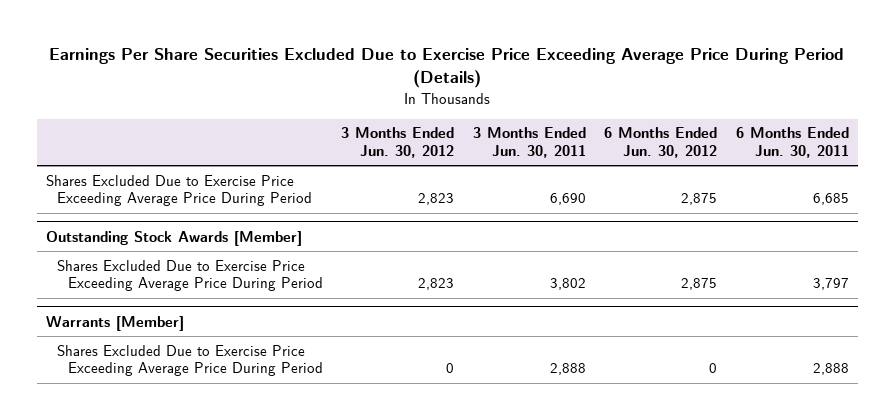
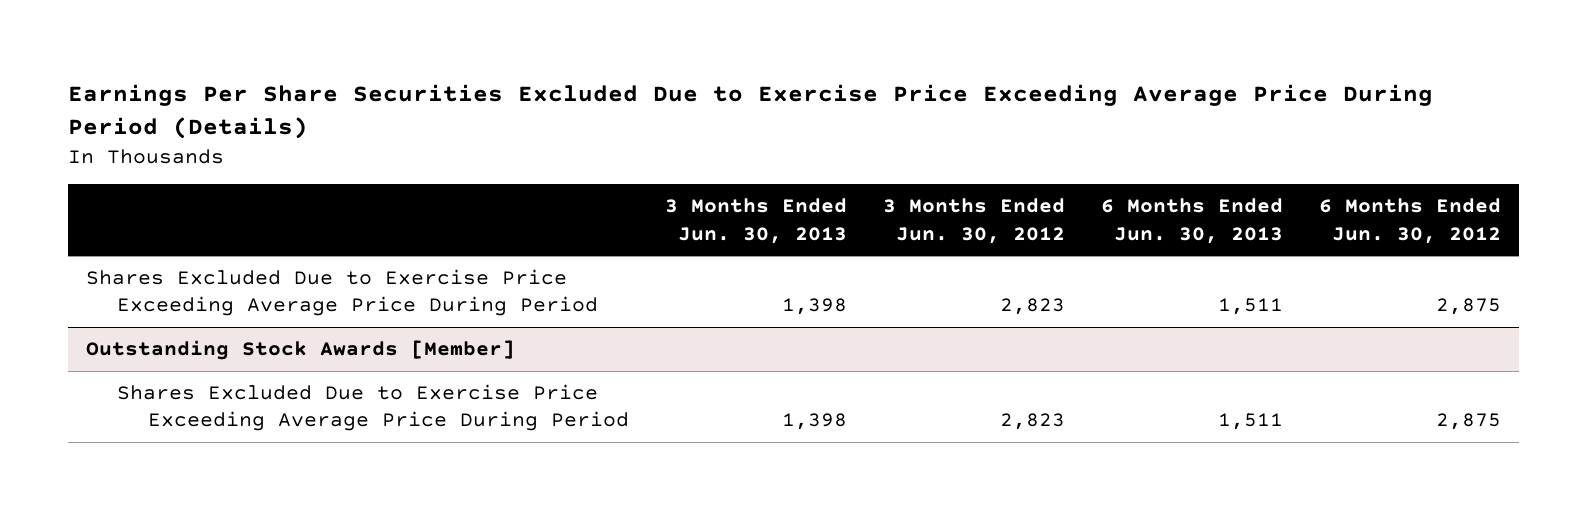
[472,127,586,158] 3 Months Ended Jun. 30, 2011 -> none
[735,127,849,158] 6 Months Ended Jun. 30, 2011 -> none
none -> [664,198,847,244] 3 Months Ended Jun. 30, 2013
none -> [1100,198,1283,244] 6 Months Ended Jun. 30, 2013
[46,315,185,331] Warrants [Member] -> none
[56,344,323,377] Shares Excluded Due to Exercise Price Exceeding Average Price During Period -> none

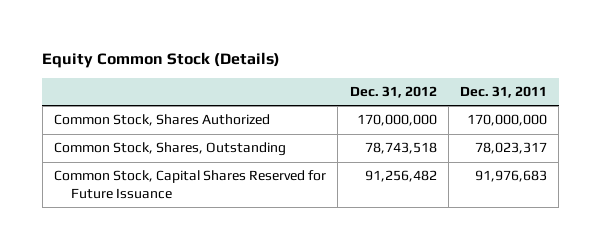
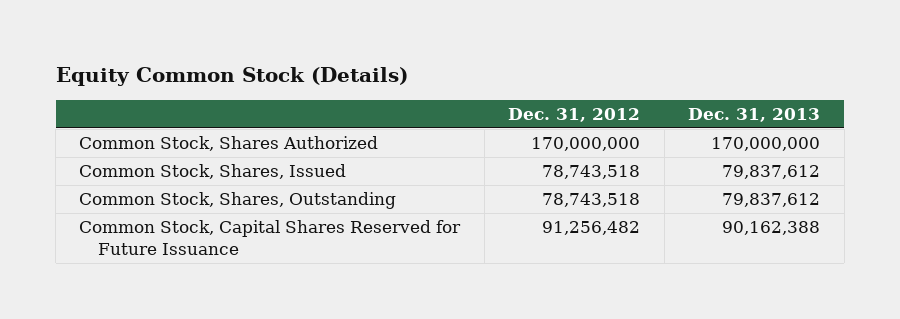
[460,86,548,99] Dec. 31, 2011 -> none
none -> [688,107,821,122] Dec. 31, 2013
none -> [79,164,347,180] Common Stock, Shares, Issued

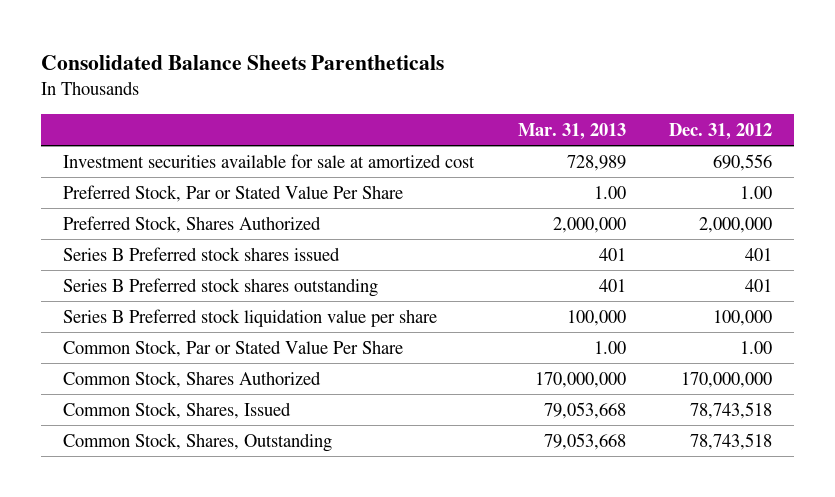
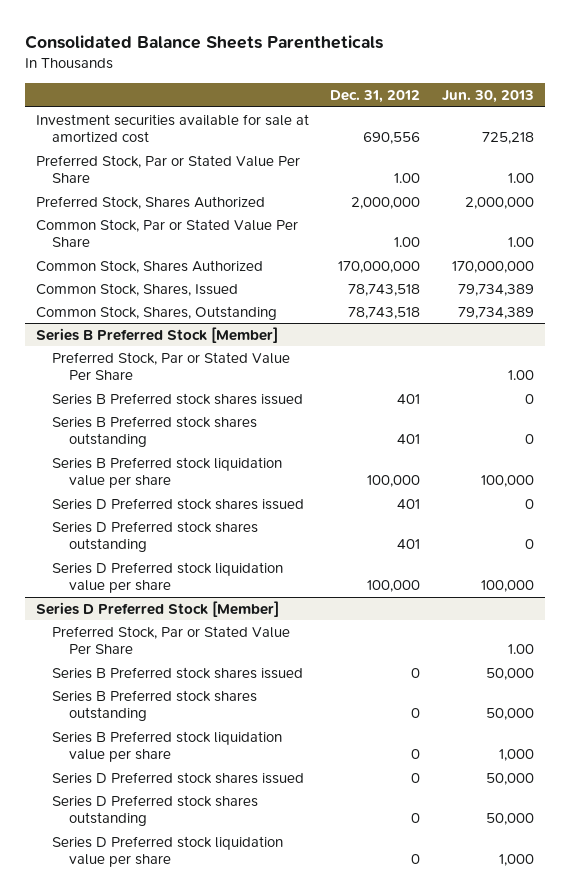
[517,122,626,140] Mar. 31, 2013 -> none
none -> [442,90,535,104] Jun. 30, 2013
[63,246,341,261] Series B Preferred stock shares issued -> none
[63,277,379,297] Series B Preferred stock shares outstanding -> none
[63,308,438,327] Series B Preferred stock liquidation value per share -> none
none -> [35,326,278,343] Series B Preferred Stock [Member]
none -> [52,351,291,381] Preferred Stock, Par or Stated Value Per Share
none -> [52,392,304,405] Series B Preferred stock shares issued
none -> [52,415,258,448] Series B Preferred stock shares outstanding
none -> [52,456,283,489] Series B Preferred stock liquidation value per share
none -> [52,497,305,510] Series D Preferred stock shares issued
none -> [52,520,259,553] Series D Preferred stock shares outstanding
none -> [52,561,284,594] Series D Preferred stock liquidation value per share
none -> [35,600,279,617] Series D Preferred Stock [Member]
none -> [52,625,291,655] Preferred Stock, Par or Stated Value Per Share
none -> [52,666,304,679] Series B Preferred stock shares issued
none -> [52,689,258,722] Series B Preferred stock shares outstanding
none -> [52,730,283,763] Series B Preferred stock liquidation value per share
none -> [52,771,305,784] Series D Preferred stock shares issued
none -> [52,794,259,827] Series D Preferred stock shares outstanding
none -> [52,835,284,868] Series D Preferred stock liquidation value per share

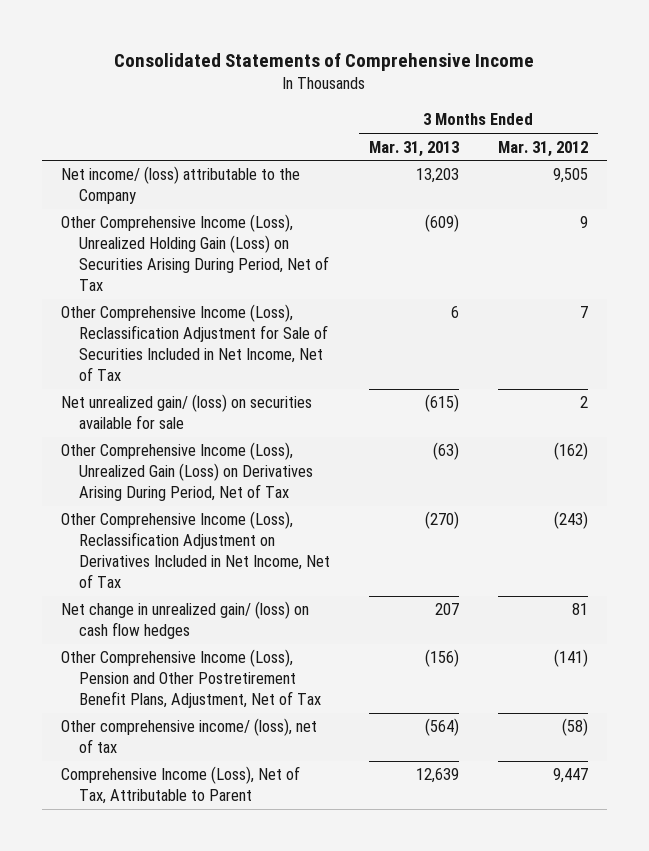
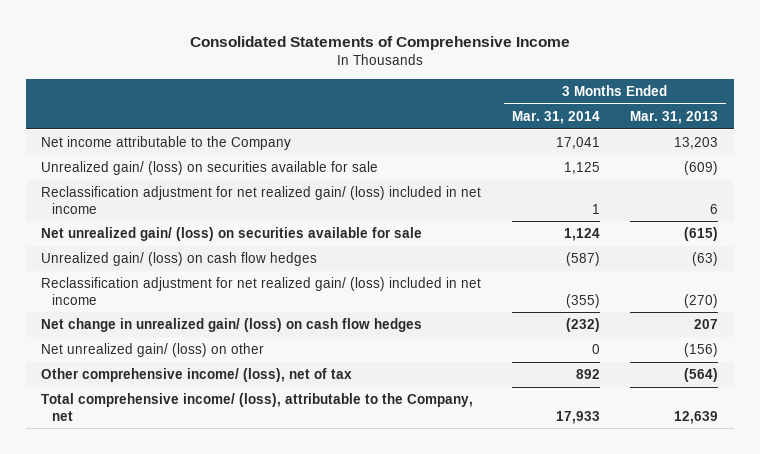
[497,140,588,157] Mar. 31, 2012 -> none
none -> [511,110,600,124] Mar. 31, 2014
[60,166,300,205] Net income/ (loss) attributable to the Company -> [41,136,292,151] Net income attributable to the Company
[60,214,330,292] Other Comprehensive Income (Loss), Unrealized Holding Gain (Loss) on Securities Arising During Period, Net of Tax -> [41,161,379,176] Unrealized gain/ (loss) on securities available for sale
[60,304,329,382] Other Comprehensive Income (Loss), Reclassification Adjustment for Sale of Securities Included in Net Income, Net of Tax -> [41,186,482,214] Reclassification adjustment for net realized gain/ (loss) included in net income
[60,511,331,589] Other Comprehensive Income (Loss), Reclassification Adjustment on Derivatives Included in Net Income, Net of Tax -> none
[60,442,314,502] Other Comprehensive Income (Loss), Unrealized Gain (Loss) on Derivatives Arising During Period, Net of Tax -> [41,252,318,267] Unrealized gain/ (loss) on cash flow hedges
none -> [41,277,482,305] Reclassification adjustment for net realized gain/ (loss) included in net income
[60,649,322,709] Other Comprehensive Income (Loss), Pension and Other Postretirement Benefit Plans, Adjustment, Net of Tax -> [41,343,265,358] Net unrealized gain/ (loss) on other
[60,766,300,805] Comprehensive Income (Loss), Net of Tax, Attributable to Parent -> [41,393,474,421] Total comprehensive income/ (loss), attributable to the Company, net

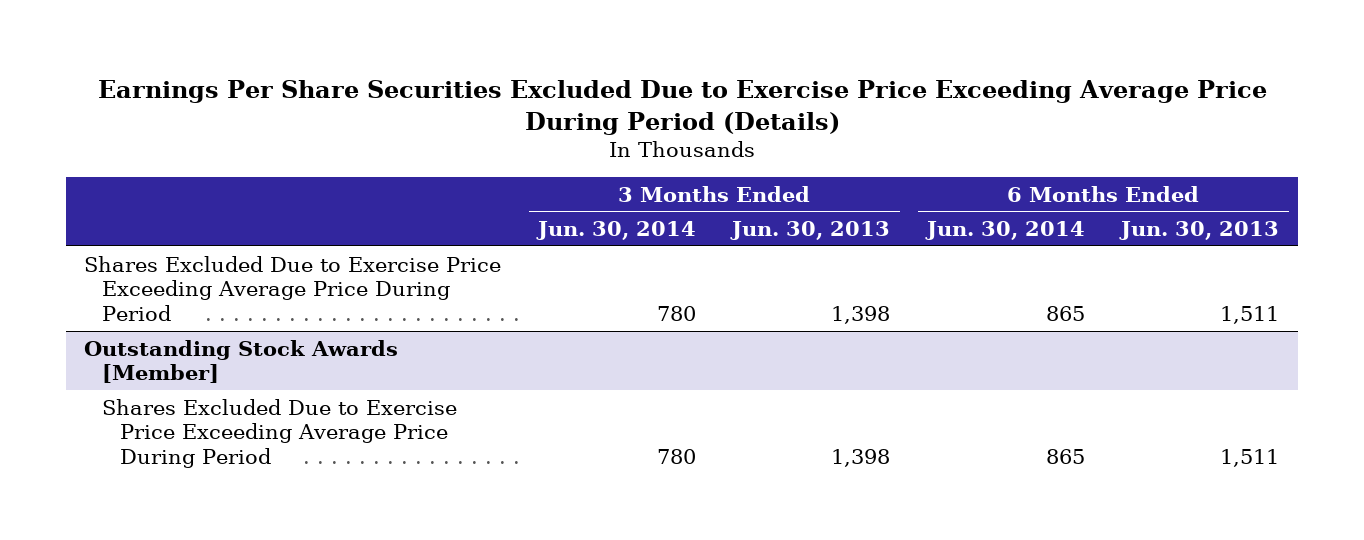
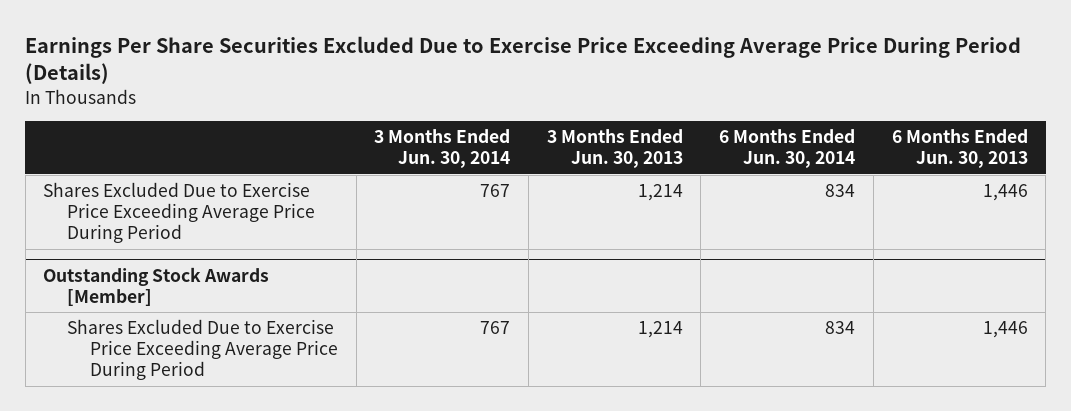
[656,306,696,322] 780 -> [480,184,511,198] 767
[831,306,891,325] 1,398 -> [637,184,683,202] 1,214
[1045,306,1085,322] 865 -> [825,184,856,198] 834
[1220,306,1280,325] 1,511 -> [982,184,1028,202] 1,446
[656,449,696,465] 780 -> [480,321,511,335] 767
[831,449,891,468] 1,398 -> [637,321,683,339] 1,214
[1045,449,1085,465] 865 -> [825,321,856,335] 834
[1220,449,1280,468] 1,511 -> [982,321,1028,339] 1,446

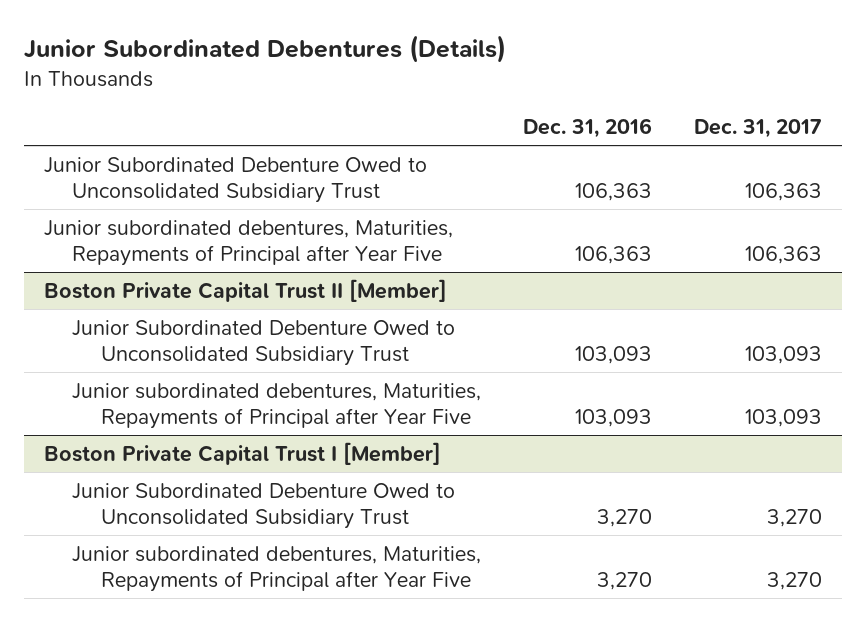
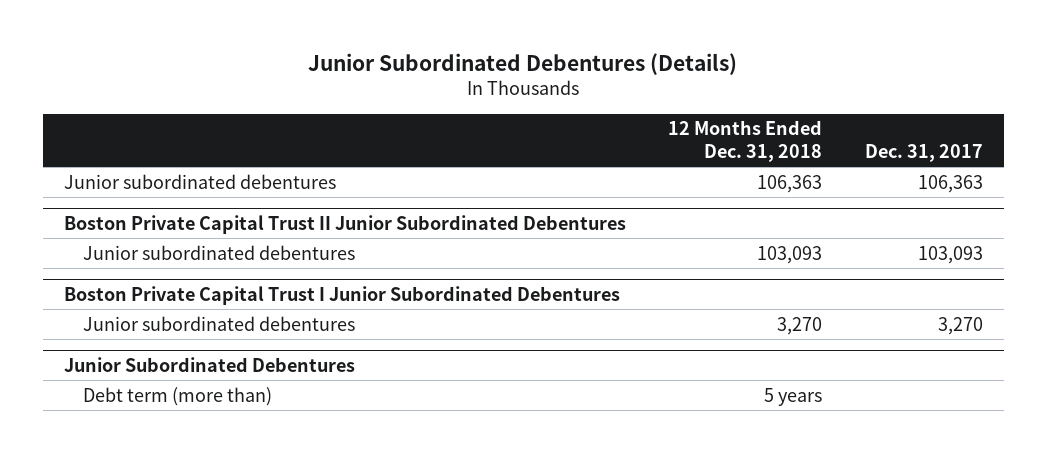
[523,117,653,138] Dec. 31, 2016 -> none
none -> [668,120,823,163] 12 Months Ended Dec. 31, 2018
[44,220,454,267] Junior subordinated debentures, Maturities, Repayments of Principal after Year Five -> none
[72,383,482,430] Junior subordinated debentures, Maturities, Repayments of Principal after Year Five -> none
[72,546,482,593] Junior subordinated debentures, Maturities, Repayments of Principal after Year Five -> none
[44,157,428,204] Junior Subordinated Debenture Owed to Unconsolidated Subsidiary Trust -> [63,173,336,189] Junior subordinated debentures
[44,279,448,303] Boston Private Capital Trust II [Member] -> [63,214,626,234] Boston Private Capital Trust II Junior Subordinated Debentures
[72,320,456,367] Junior Subordinated Debenture Owed to Unconsolidated Subsidiary Trust -> [82,244,355,260] Junior subordinated debentures
[44,442,442,466] Boston Private Capital Trust I [Member] -> [63,285,620,305] Boston Private Capital Trust I Junior Subordinated Debentures
[72,483,456,530] Junior Subordinated Debenture Owed to Unconsolidated Subsidiary Trust -> [82,315,355,331] Junior subordinated debentures
none -> [63,356,355,372] Junior Subordinated Debentures
none -> [82,386,272,406] Debt term (more than)

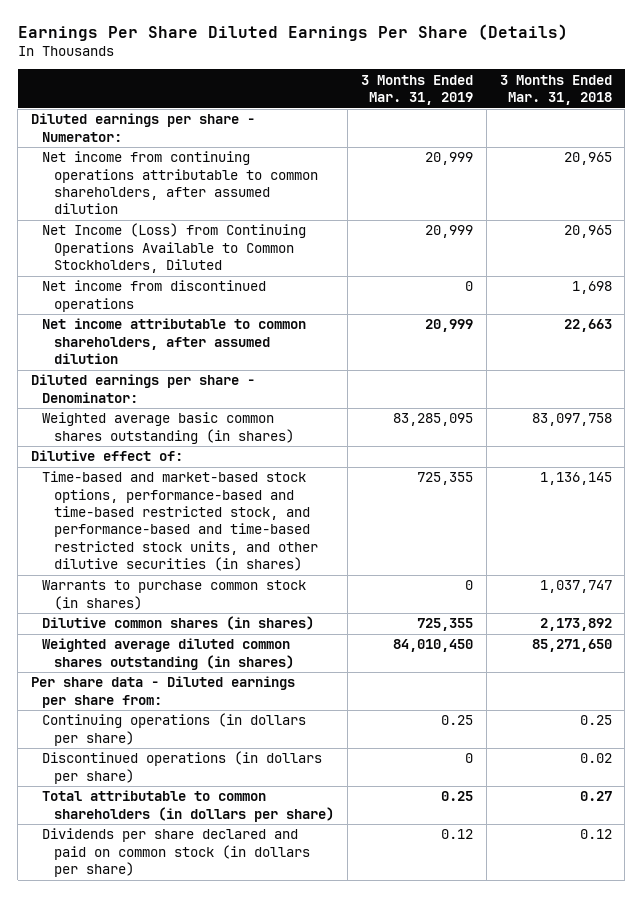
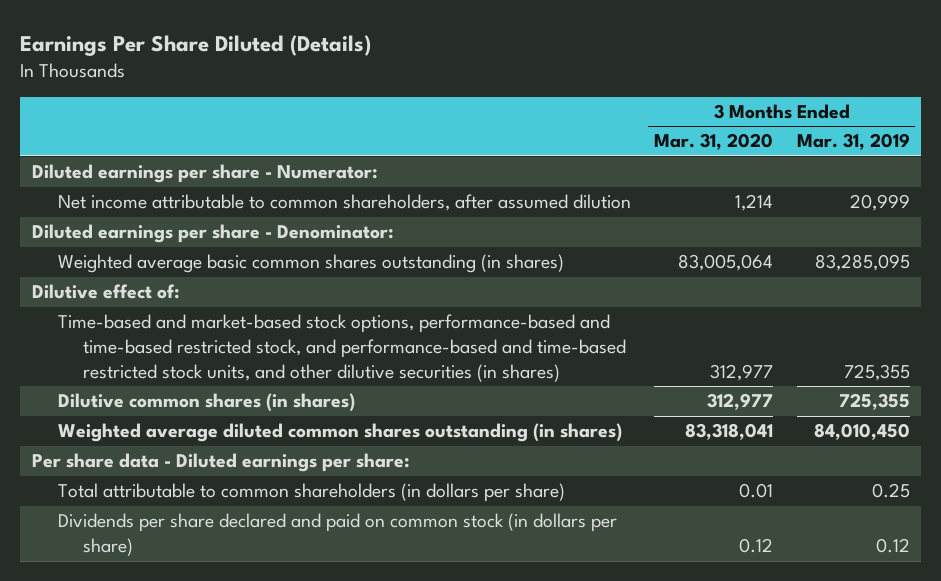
[17,24,568,42] Earnings Per Share Diluted Earnings Per Share (Details) -> [20,34,372,56] Earnings Per Share Diluted (Details)
[499,74,612,106] 3 Months Ended Mar. 31, 2018 -> none
none -> [654,133,774,151] Mar. 31, 2020
[42,151,319,215] Net income from continuing operations attributable to common shareholders, after assumed dilution -> none
[42,223,307,273] Net Income (Loss) from Continuing Operations Available to Common Stockholders, Diluted -> none
[42,280,267,312] Net income from discontinued operations -> none
[42,580,307,610] Warrants to purchase common stock (in shares) -> none
[42,713,307,746] Continuing operations (in dollars per share) -> none
[42,751,323,784] Discontinued operations (in dollars per share) -> none
[30,676,295,708] Per share data - Diluted earnings per share from: -> [31,453,410,473] Per share data - Diluted earnings per share:

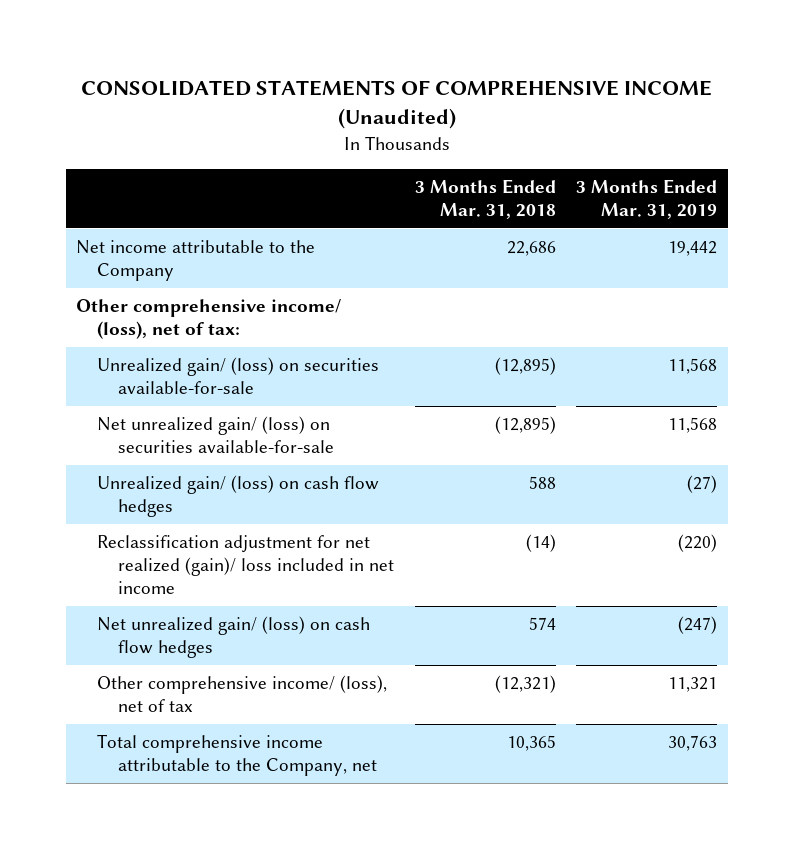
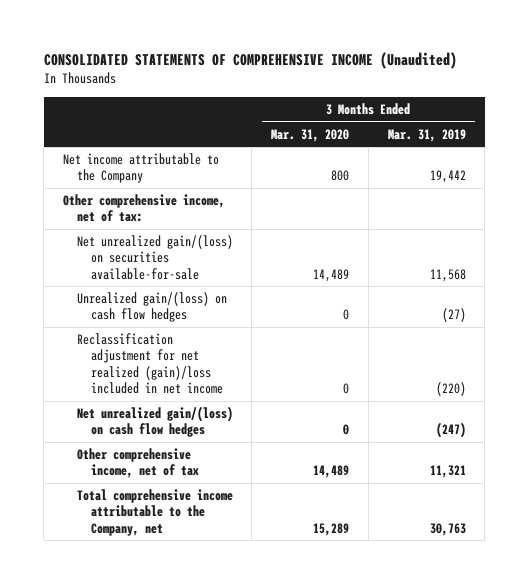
[414,178,556,219] 3 Months Ended Mar. 31, 2018 -> none
none -> [271,128,350,142] Mar. 31, 2020
[96,357,379,394] Unrealized gain/ (loss) on securities available-for-sale -> none
[76,299,343,339] Other comprehensive income/ (loss), net of tax: -> [62,194,225,223] Other comprehensive income, net of tax:
[96,416,334,453] Net unrealized gain/ (loss) on securities available-for-sale -> [76,235,233,280] Net unrealized gain/(loss) on securities available-for-sale
[96,475,379,517] Unrealized gain/ (loss) on cash flow hedges -> [76,292,227,323] Unrealized gain/(loss) on cash flow hedges
[96,535,394,594] Reclassification adjustment for net realized (gain)/ loss included in net income -> [76,333,223,394] Reclassification adjustment for net realized (gain)/loss included in net income
[96,616,370,658] Net unrealized gain/ (loss) on cash flow hedges -> [76,406,233,438] Net unrealized gain/(loss) on cash flow hedges
[96,675,387,712] Other comprehensive income/ (loss), net of tax -> [76,448,199,479] Other comprehensive income, net of tax

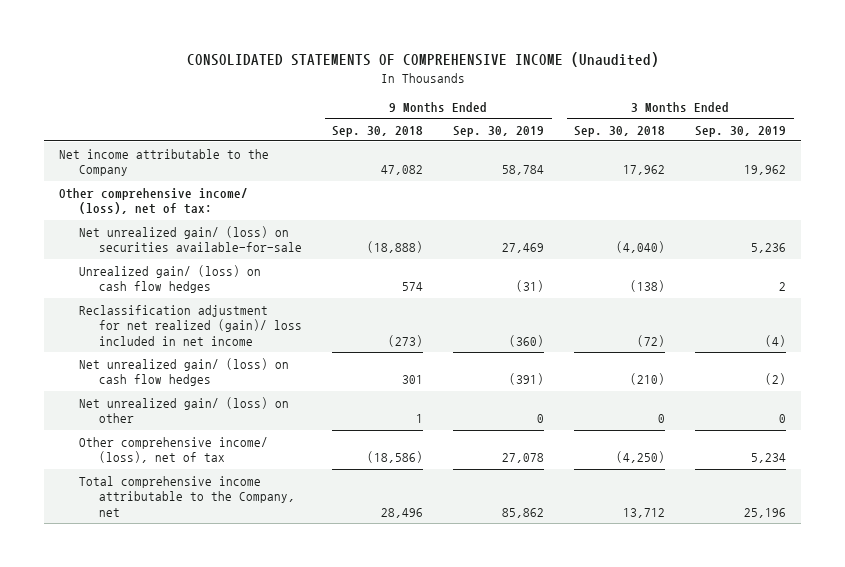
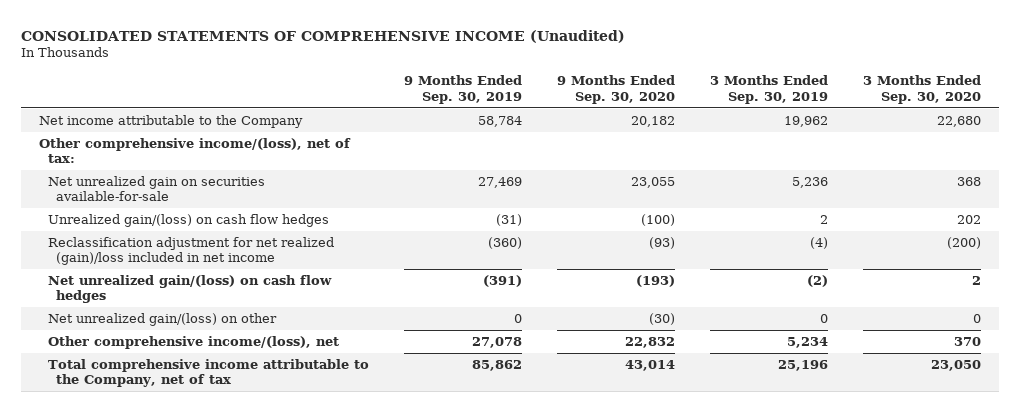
[332,125,424,137] Sep. 30, 2018 -> none
[574,125,666,137] Sep. 30, 2018 -> none
none -> [556,75,675,104] 9 Months Ended Sep. 30, 2020
none -> [863,75,982,104] 3 Months Ended Sep. 30, 2020
[59,187,249,215] Other comprehensive income/ (loss), net of tax: -> [39,138,352,164] Other comprehensive income/(loss), net of tax:
[79,225,303,253] Net unrealized gain/ (loss) on securities available-for-sale -> [47,176,265,202] Net unrealized gain on securities available-for-sale
[79,264,262,294] Unrealized gain/ (loss) on cash flow hedges -> [47,214,329,228] Unrealized gain/(loss) on cash flow hedges
[79,304,303,347] Reclassification adjustment for net realized (gain)/ loss included in net income -> [47,237,334,266] Reclassification adjustment for net realized (gain)/loss included in net income
[79,357,290,387] Net unrealized gain/ (loss) on cash flow hedges -> [47,275,332,304] Net unrealized gain/(loss) on cash flow hedges
[79,396,290,424] Net unrealized gain/ (loss) on other -> [47,313,277,327] Net unrealized gain/(loss) on other
[79,436,269,464] Other comprehensive income/ (loss), net of tax -> [47,336,339,350] Other comprehensive income/(loss), net
[79,475,296,518] Total comprehensive income attributable to the Company, net -> [47,359,369,388] Total comprehensive income attributable to the Company, net of tax

